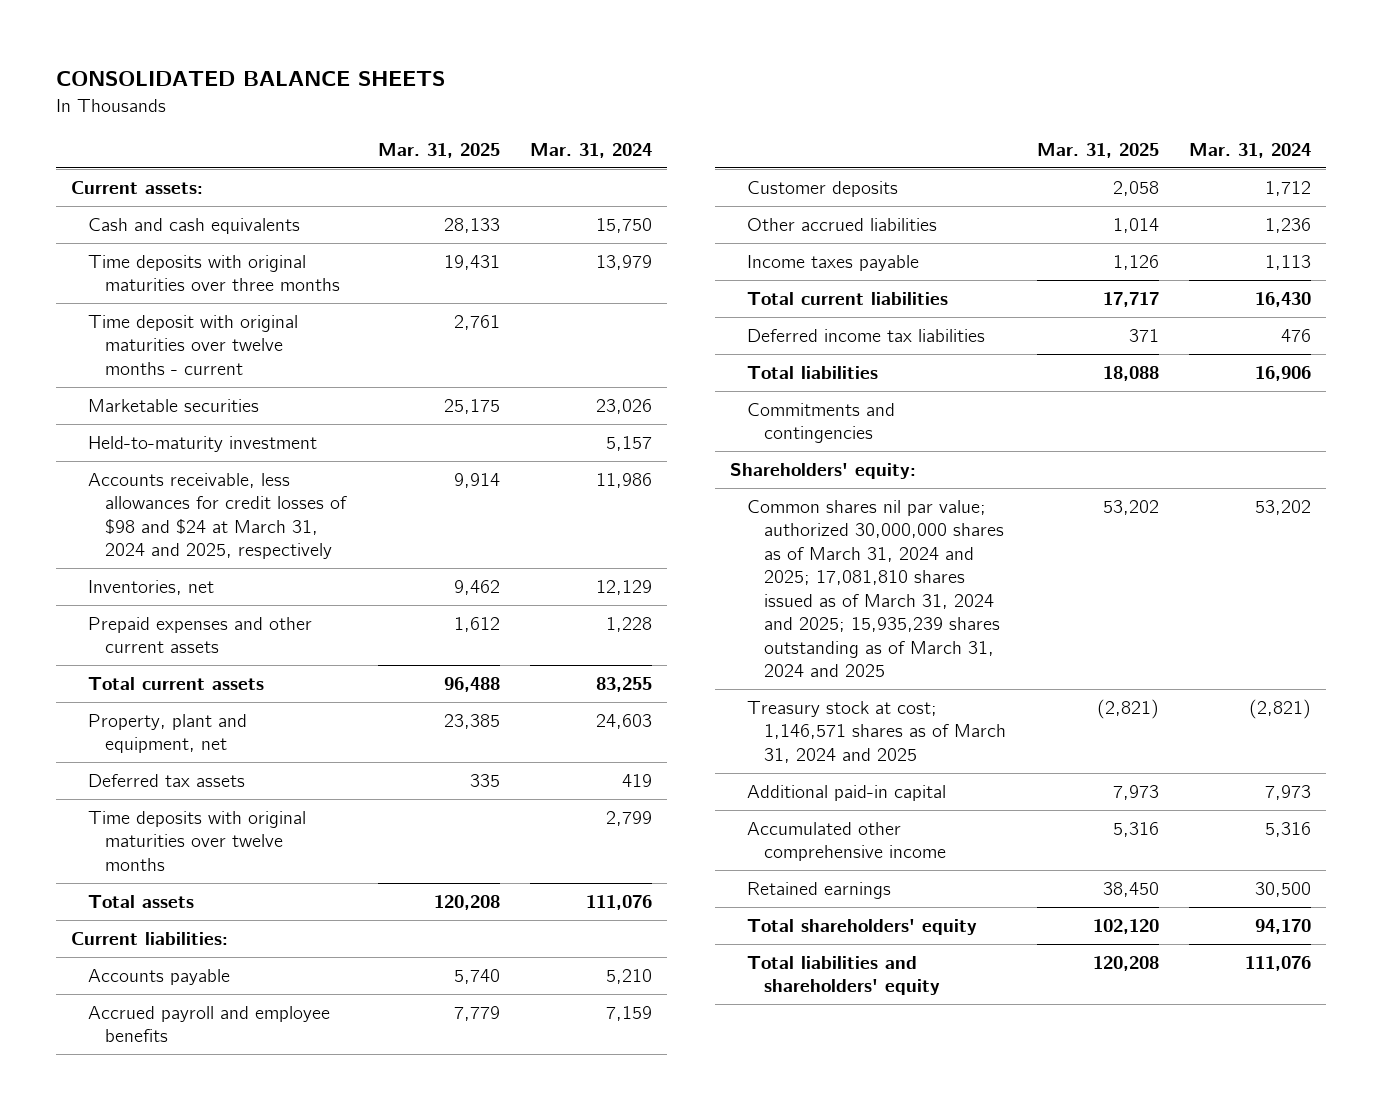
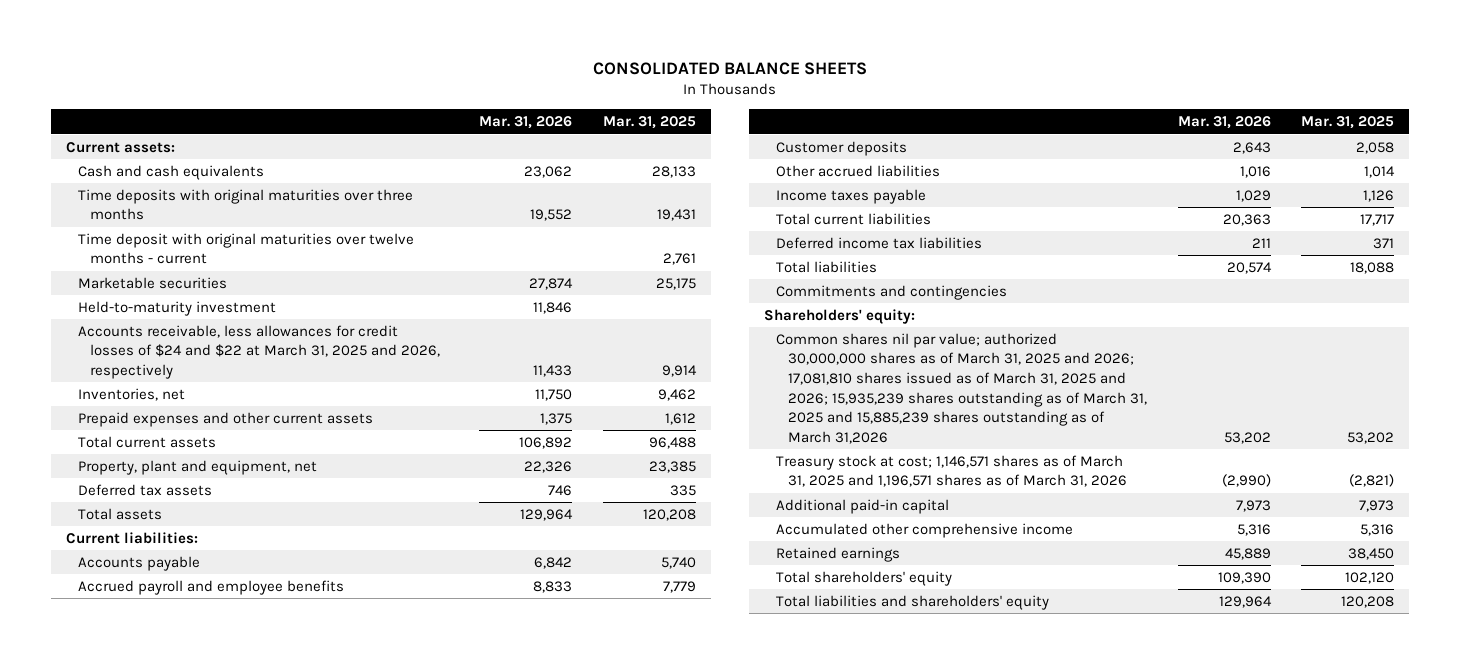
[530,143,653,159] Mar. 31, 2024 -> none
none -> [479,116,573,130] Mar. 31, 2026
[88,473,348,560] Accounts receivable, less allowances for credit losses of $98 and $24 at March 31, 2024 and 2025, respectively -> [77,324,441,380] Accounts receivable, less allowances for credit losses of $24 and $22 at March 31, 2025 and 2026, respectively
[88,811,307,871] Time deposits with original maturities over twelve months -> none
[747,500,1005,678] Common shares nil par value; authorized 30,000,000 shares as of March 31, 2024 and 2025; 17,081,810 shares issued as of March 31, 2024 and 2025; 15,935,239 shares outstanding as of March 31, 2024 and 2025 -> [776,332,1148,444] Common shares nil par value; authorized 30,000,000 shares as of March 31, 2025 and 2026; 17,081,810 shares issued as of March 31, 2025 and 2026; 15,935,239 shares outstanding as of March 31, 2025 and 15,885,239 shares outstanding as of March 31,2026
[747,701,1007,763] Treasury stock at cost; 1,146,571 shares as of March 31, 2024 and 2025 -> [776,454,1128,488] Treasury stock at cost; 1,146,571 shares as of March 31, 2025 and 1,196,571 shares as of March 31, 2026

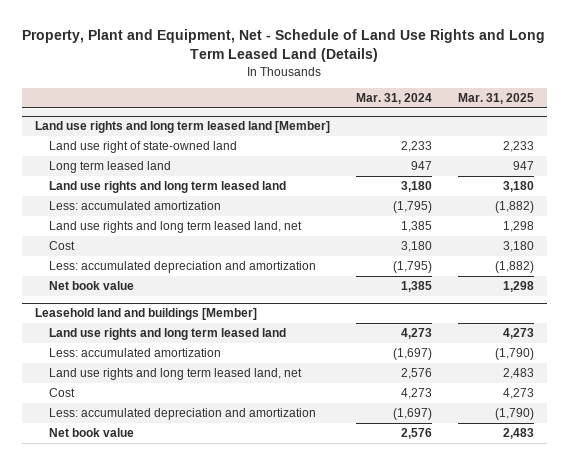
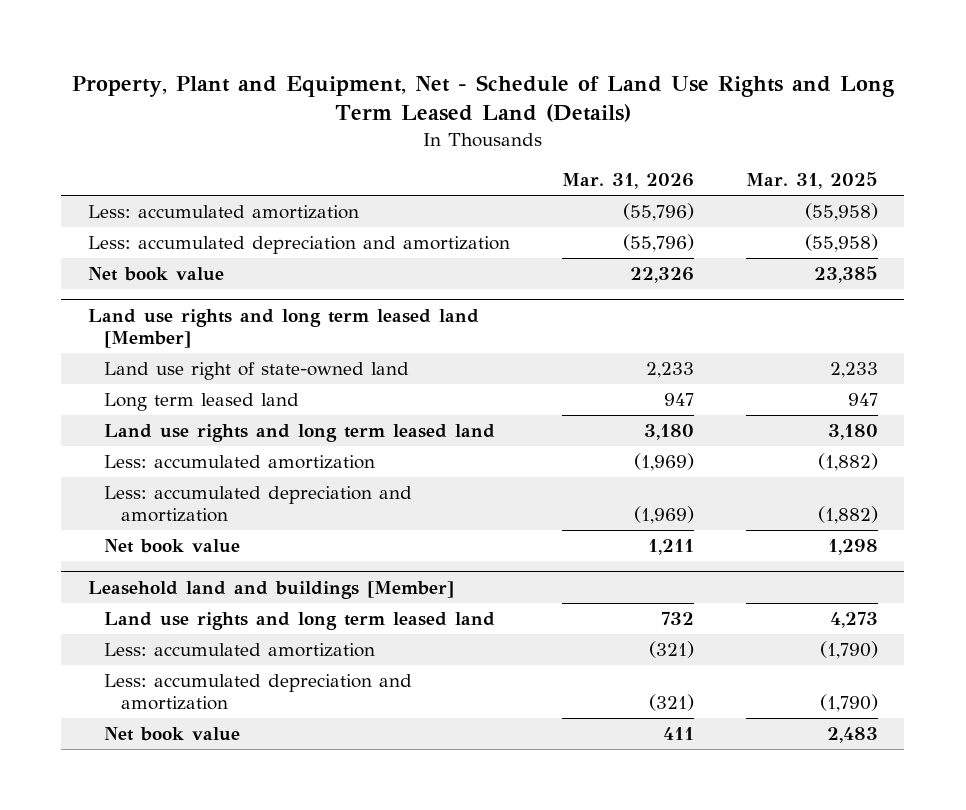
[355,93,432,105] Mar. 31, 2024 -> none
none -> [561,173,694,190] Mar. 31, 2026
none -> [87,204,359,219] Less: accumulated amortization
none -> [87,235,510,254] Less: accumulated depreciation and amortization
none -> [87,266,224,281] Net book value
[48,221,302,234] Land use rights and long term leased land, net -> none
[48,241,75,251] Cost -> none
[48,368,302,381] Land use rights and long term leased land, net -> none
[48,388,75,398] Cost -> none

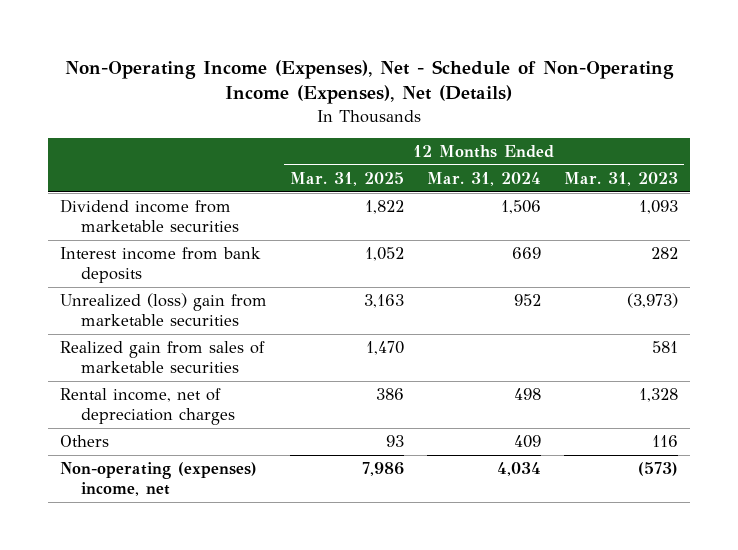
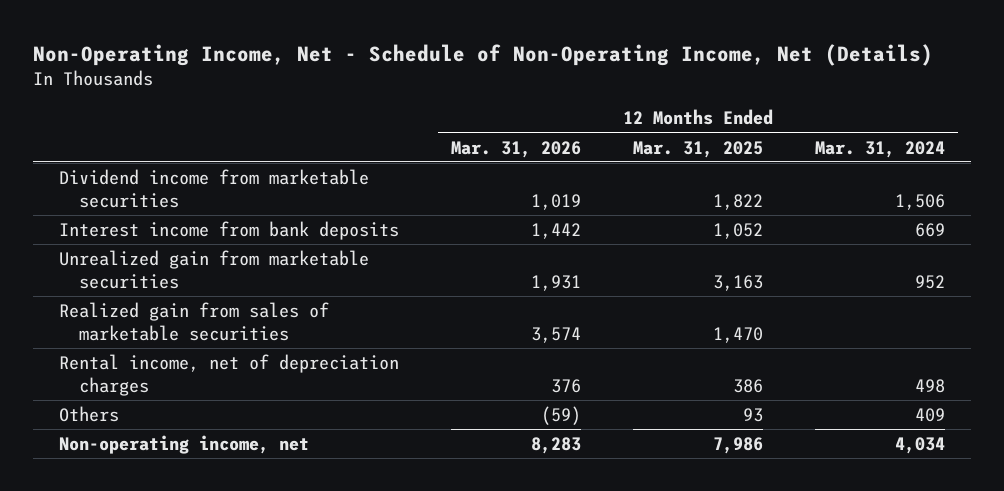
[65,59,675,105] Non-Operating Income (Expenses), Net - Schedule of Non-Operating Income (Expenses), Net (Details) -> [33,44,934,67] Non-Operating Income, Net - Schedule of Non-Operating Income, Net (Details)
[564,172,679,187] Mar. 31, 2023 -> none
none -> [451,140,582,158] Mar. 31, 2026
[59,293,267,326] Unrealized (loss) gain from marketable securities -> [59,249,370,290] Unrealized gain from marketable securities
[59,462,257,496] Non-operating (expenses) income, net -> [59,434,310,454] Non-operating income, net

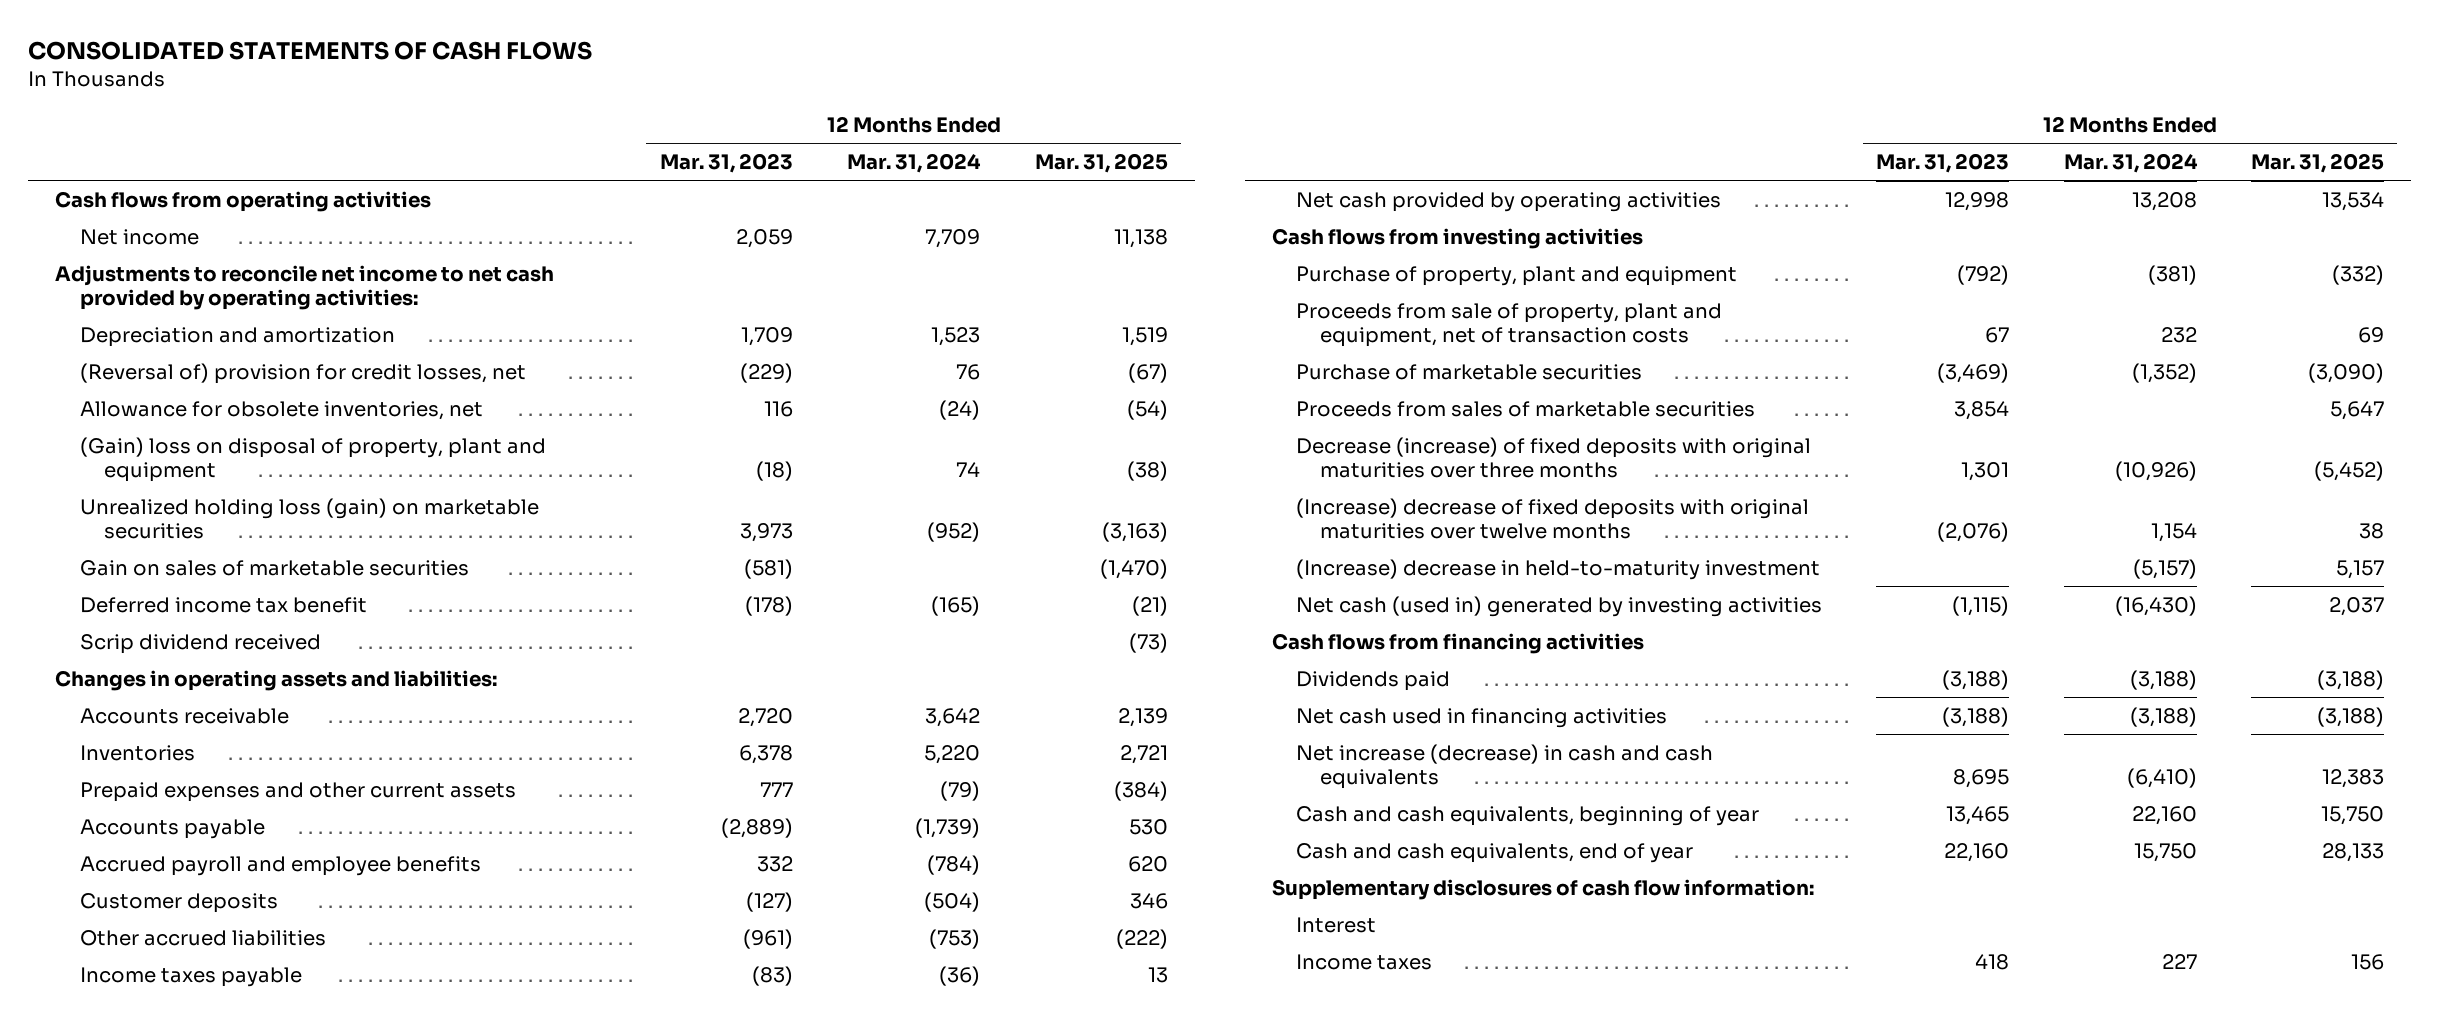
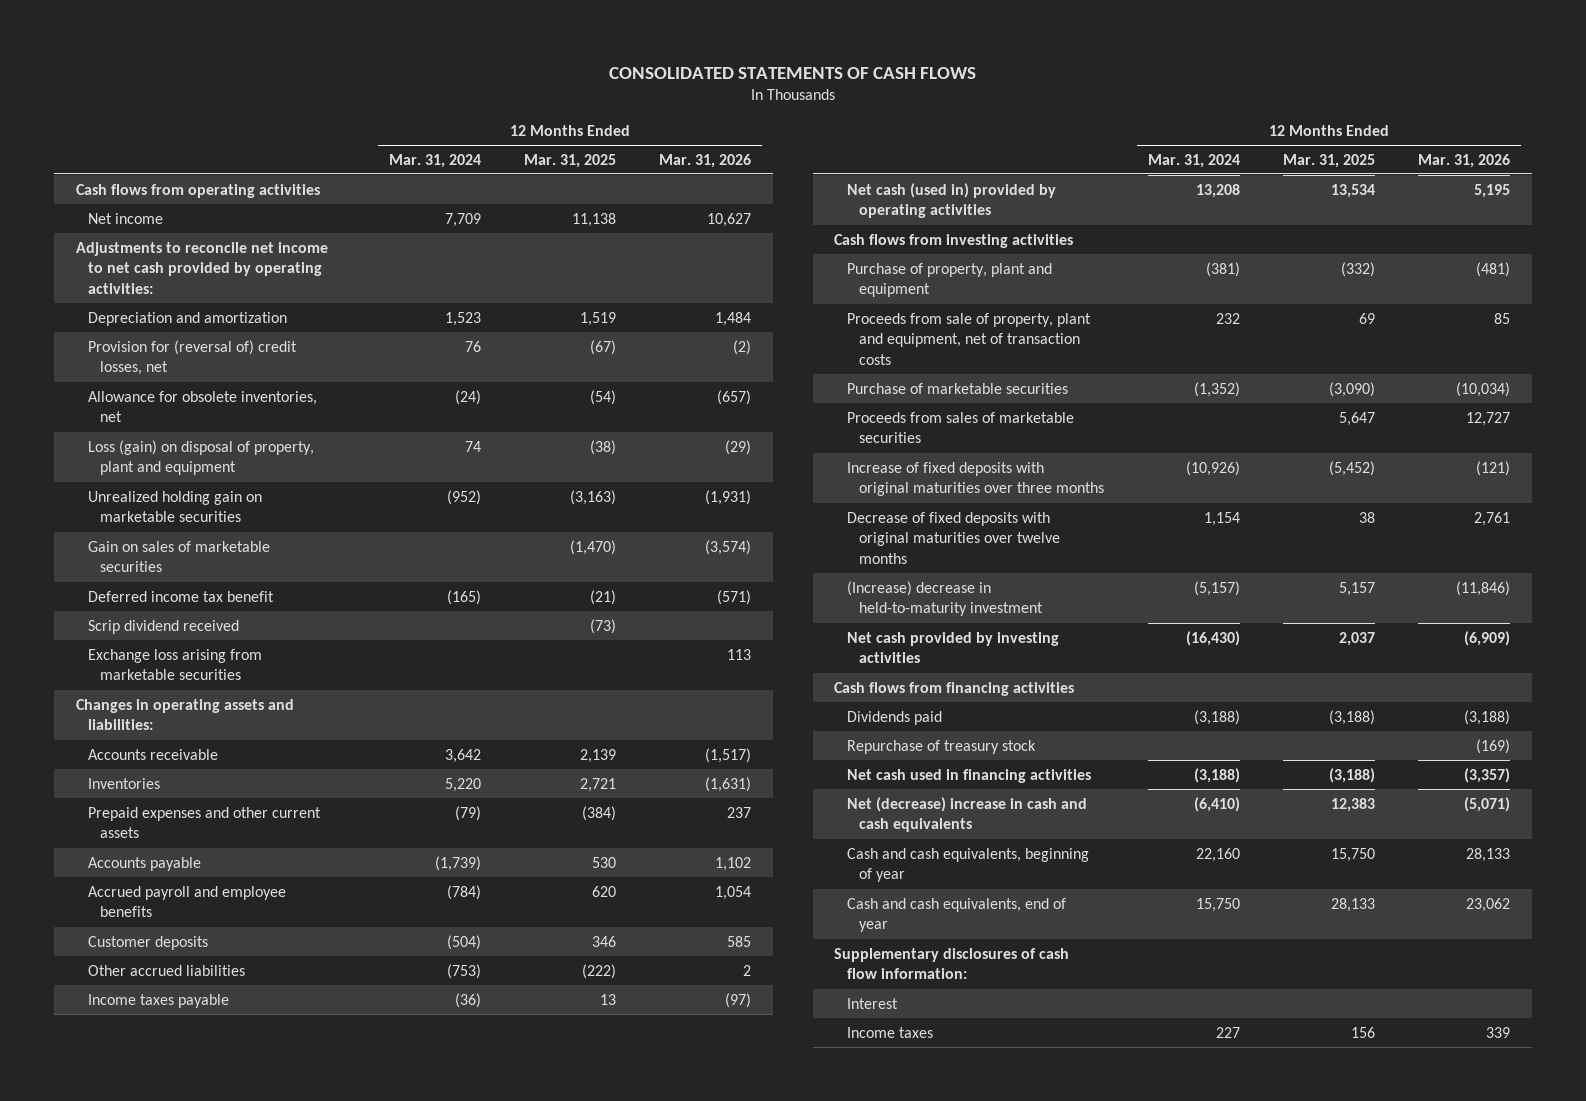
[659,152,793,173] Mar. 31, 2023 -> none
none -> [659,153,752,168] Mar. 31, 2026
[79,362,526,384] (Reversal of) provision for credit losses, net -> [87,339,297,376] Provision for (reversal of) credit losses, net
[79,436,546,482] (Gain) loss on disposal of property, plant and equipment -> [87,439,314,476] Loss (gain) on disposal of property, plant and equipment
[79,497,539,539] Unrealized holding loss (gain) on marketable securities -> [87,490,262,523] Unrealized holding gain on marketable securities
none -> [87,648,262,681] Exchange loss arising from marketable securities
[1295,191,1721,212] Net cash provided by operating activities -> [846,182,1056,219] Net cash (used in) provided by operating activities
[1295,436,1811,478] Decrease (increase) of fixed deposits with original maturities over three months -> [846,461,1105,497] Increase of fixed deposits with original maturities over three months
[1295,497,1809,539] (Increase) decrease of fixed deposits with original maturities over twelve months -> [846,511,1061,565] Decrease of fixed deposits with original maturities over twelve months
[1295,595,1822,617] Net cash (used in) generated by investing activities -> [846,631,1059,664] Net cash provided by investing activities
none -> [846,739,1036,754] Repurchase of treasury stock
[1295,743,1713,789] Net increase (decrease) in cash and cash equivalents -> [846,796,1087,833] Net (decrease) increase in cash and cash equivalents

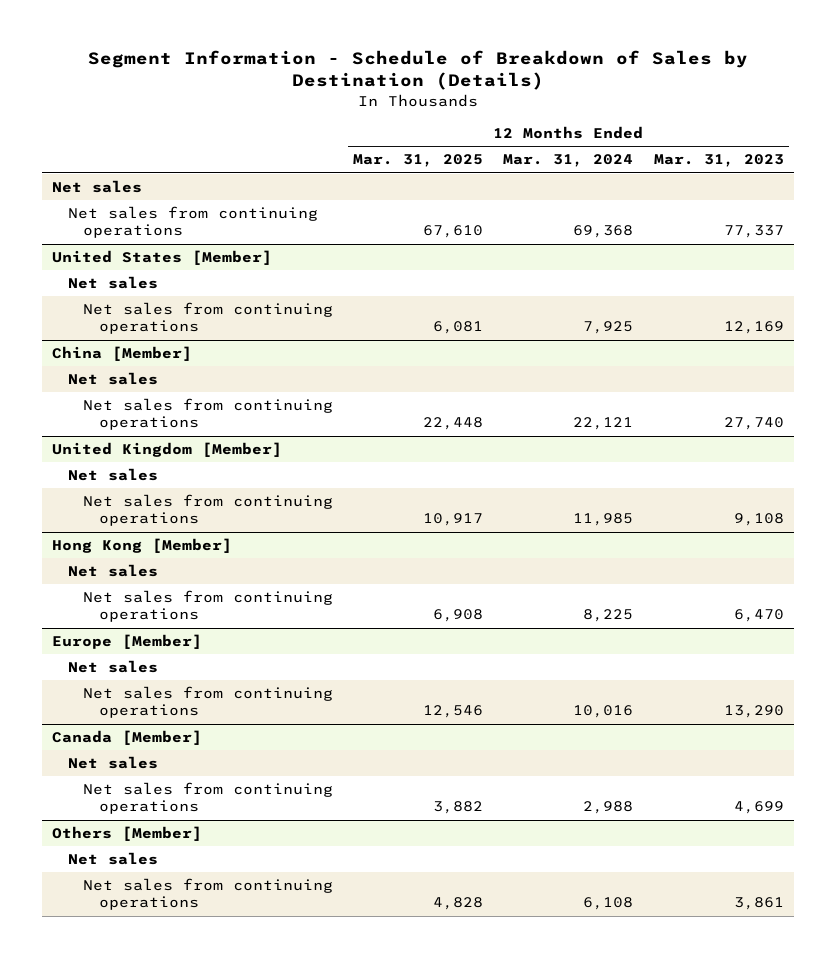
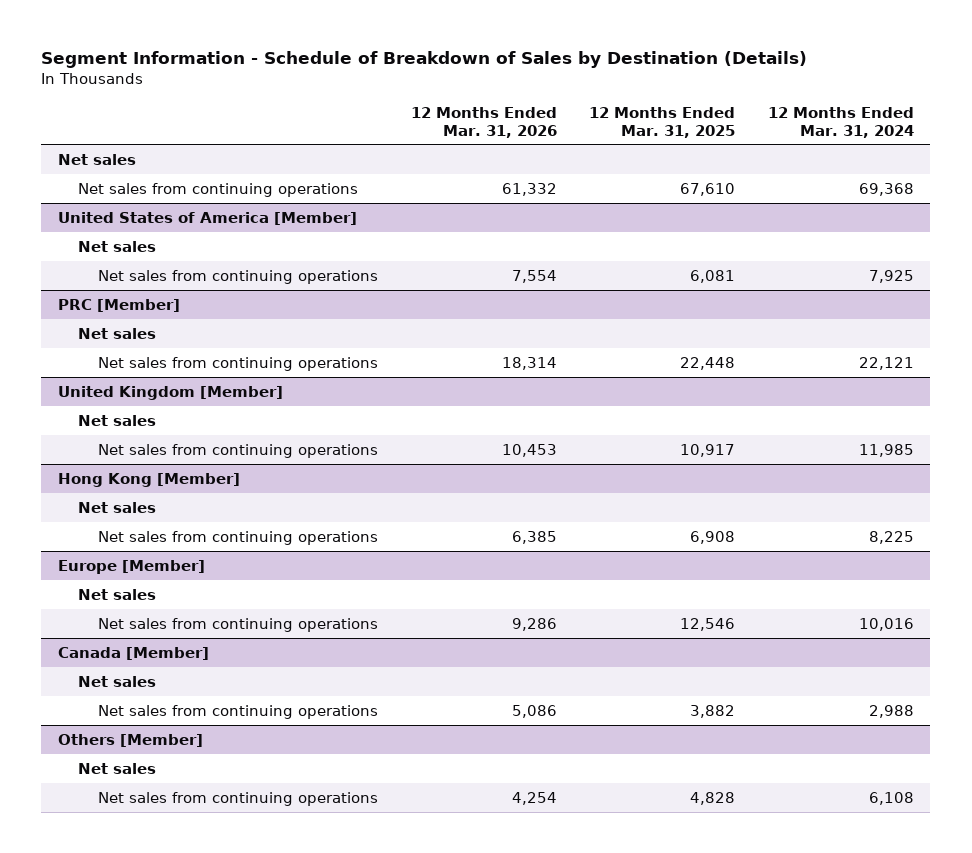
[653,154,784,168] Mar. 31, 2023 -> none
none -> [410,107,557,138] 12 Months Ended Mar. 31, 2026
[52,250,273,266] United States [Member] -> [57,211,357,225] United States of America [Member]
[52,346,193,362] China [Member] -> [57,298,180,312] PRC [Member]

